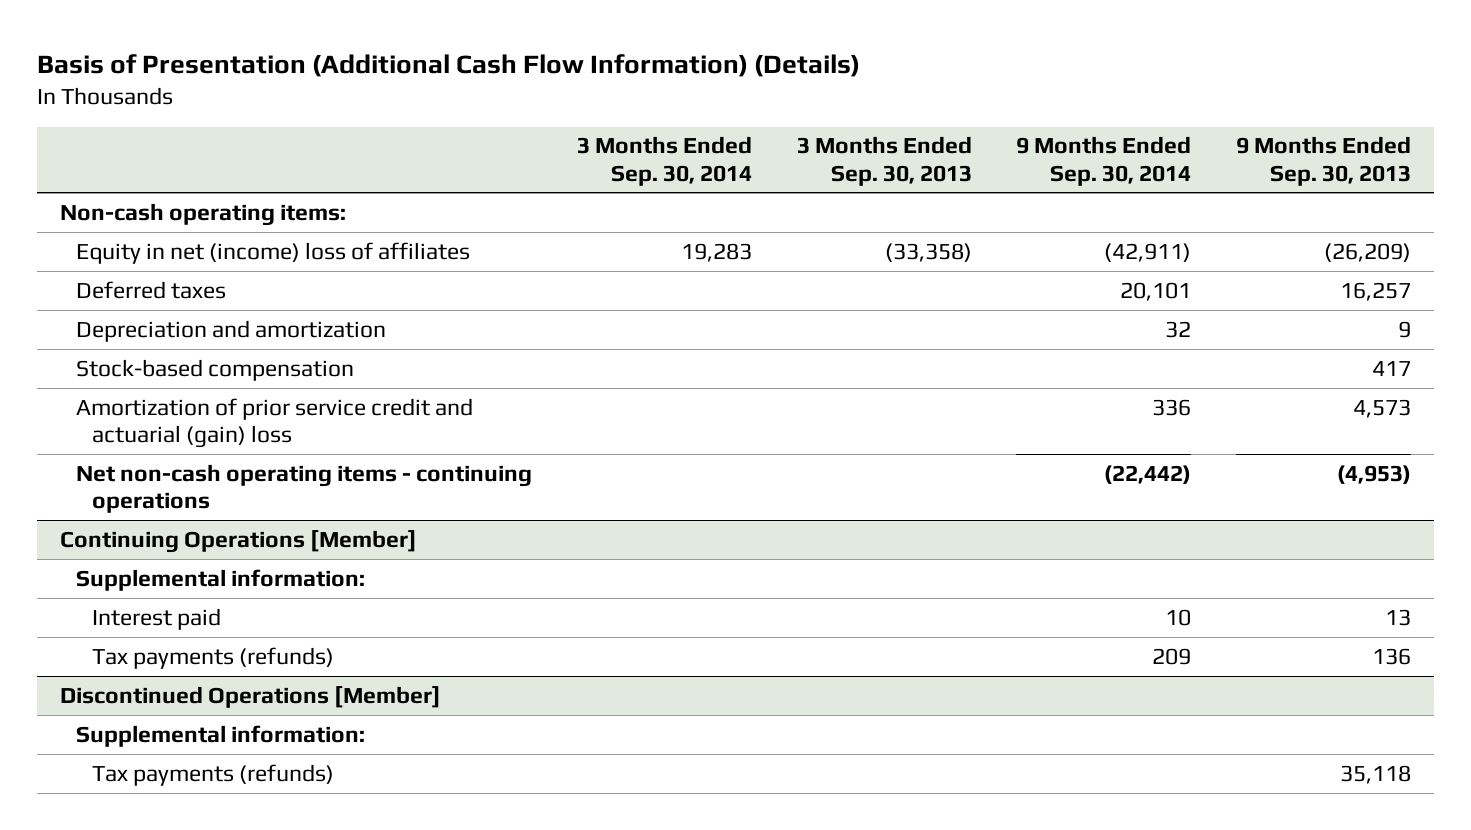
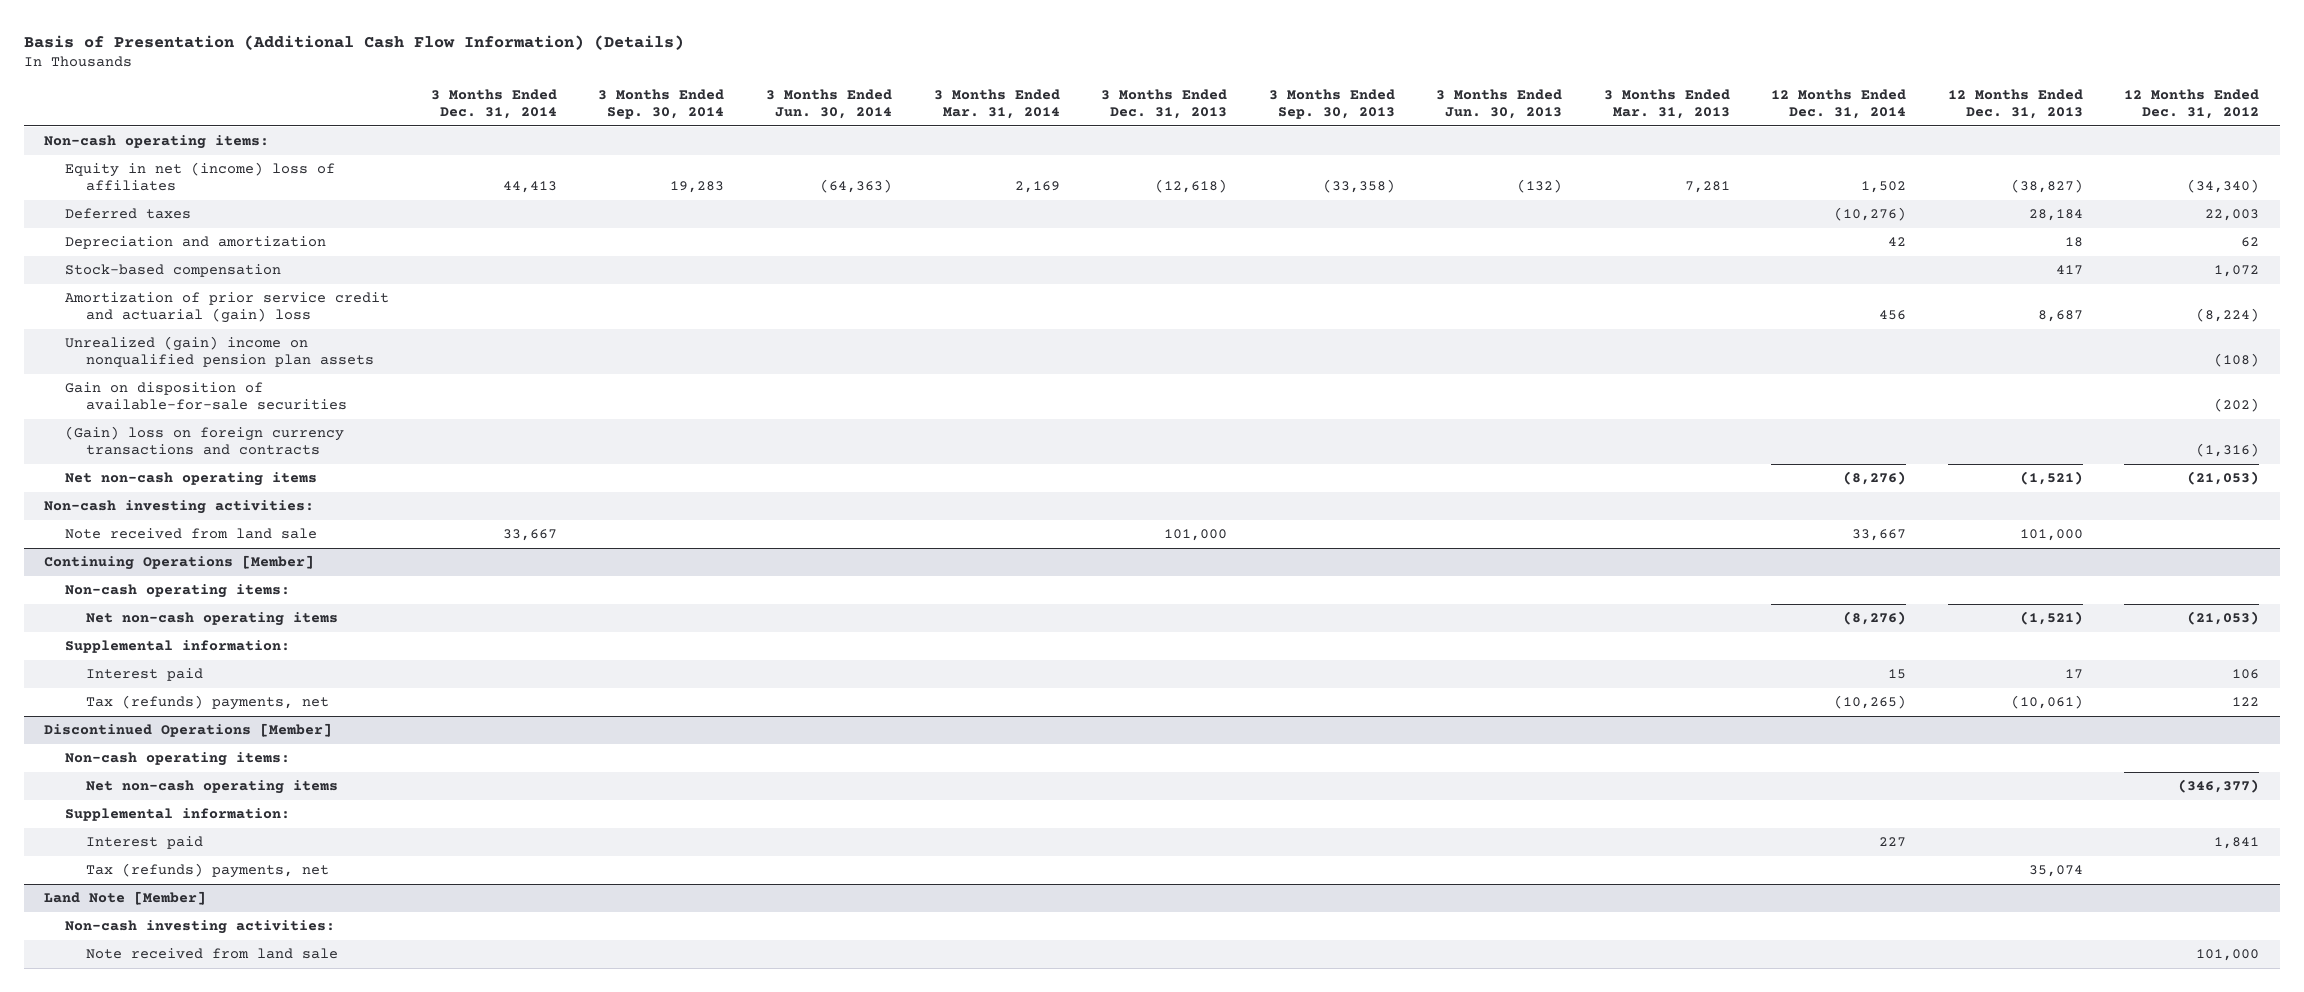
[1016,136,1192,186] 9 Months Ended Sep. 30, 2014 -> none
[1236,136,1412,186] 9 Months Ended Sep. 30, 2013 -> none
none -> [430,89,557,120] 3 Months Ended Dec. 31, 2014
none -> [766,89,893,120] 3 Months Ended Jun. 30, 2014
none -> [933,89,1060,120] 3 Months Ended Mar. 31, 2014
none -> [1101,89,1228,120] 3 Months Ended Dec. 31, 2013
none -> [1436,89,1563,120] 3 Months Ended Jun. 30, 2013
none -> [1603,89,1730,120] 3 Months Ended Mar. 31, 2013
none -> [1771,89,1907,120] 12 Months Ended Dec. 31, 2014
none -> [1947,89,2083,120] 12 Months Ended Dec. 31, 2013
none -> [2124,89,2260,120] 12 Months Ended Dec. 31, 2012
none -> [65,336,375,368] Unrealized (gain) income on nonqualified pension plan assets
none -> [65,382,348,411] Gain on disposition of available-for-sale securities
none -> [65,426,345,456] (Gain) loss on foreign currency transactions and contracts
[76,463,533,514] Net non-cash operating items - continuing operations -> [65,472,318,487] Net non-cash operating items
none -> [44,500,315,515] Non-cash investing activities:
none -> [65,528,318,540] Note received from land sale
none -> [65,584,291,599] Non-cash operating items:
none -> [86,612,339,627] Net non-cash operating items
[92,646,335,669] Tax payments (refunds) -> [86,695,330,711] Tax (refunds) payments, net
none -> [65,752,291,767] Non-cash operating items:
none -> [86,780,339,795] Net non-cash operating items
none -> [86,836,204,850] Interest paid
[92,763,335,786] Tax payments (refunds) -> [86,863,330,879] Tax (refunds) payments, net
none -> [44,891,207,906] Land Note [Member]
none -> [65,920,336,935] Non-cash investing activities:
none -> [86,948,339,960] Note received from land sale

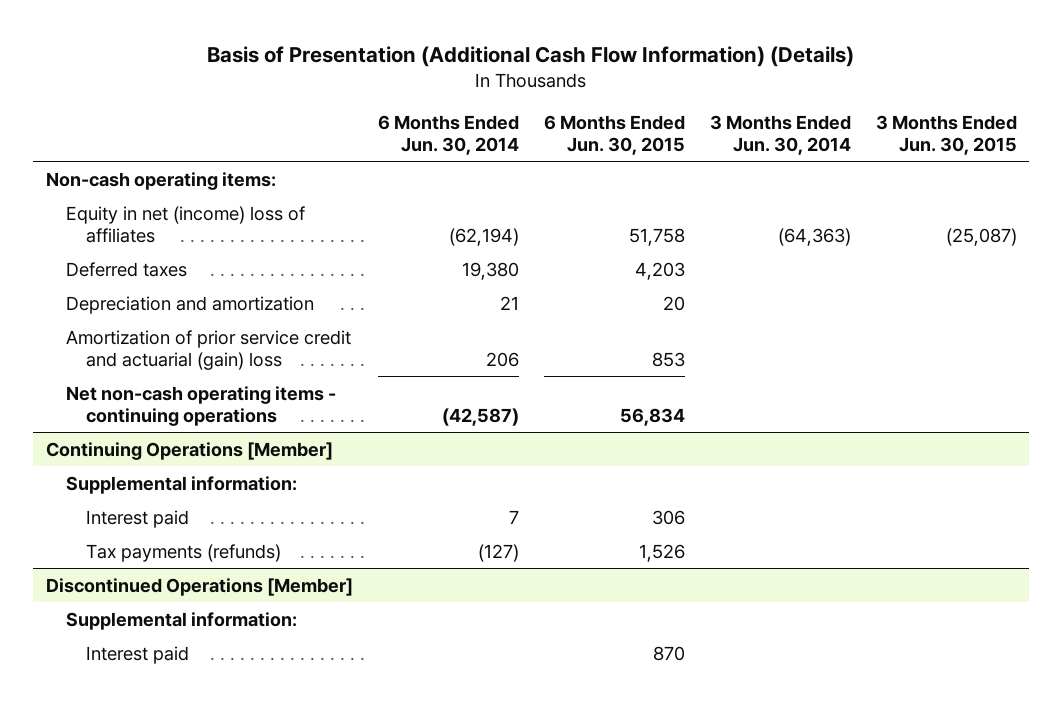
[430,89,557,120] 3 Months Ended Dec. 31, 2014 -> none
[598,89,725,120] 3 Months Ended Sep. 30, 2014 -> none
[933,89,1060,120] 3 Months Ended Mar. 31, 2014 -> none
[1101,89,1228,120] 3 Months Ended Dec. 31, 2013 -> none
[1268,89,1395,120] 3 Months Ended Sep. 30, 2013 -> none
[1436,89,1563,120] 3 Months Ended Jun. 30, 2013 -> none
[1603,89,1730,120] 3 Months Ended Mar. 31, 2013 -> none
[1771,89,1907,120] 12 Months Ended Dec. 31, 2014 -> none
[1947,89,2083,120] 12 Months Ended Dec. 31, 2013 -> none
[2124,89,2260,120] 12 Months Ended Dec. 31, 2012 -> none
none -> [377,114,519,155] 6 Months Ended Jun. 30, 2014
none -> [543,114,685,155] 6 Months Ended Jun. 30, 2015
none -> [875,114,1017,155] 3 Months Ended Jun. 30, 2015
[65,264,282,278] Stock-based compensation -> none
[65,336,375,368] Unrealized (gain) income on nonqualified pension plan assets -> none
[65,382,348,411] Gain on disposition of available-for-sale securities -> none
[65,426,345,456] (Gain) loss on foreign currency transactions and contracts -> none
[44,500,315,515] Non-cash investing activities: -> none
[65,528,318,540] Note received from land sale -> none
[65,472,318,487] Net non-cash operating items -> [65,385,336,426] Net non-cash operating items - continuing operations
[65,584,291,599] Non-cash operating items: -> none
[86,612,339,627] Net non-cash operating items -> none
[86,695,330,711] Tax (refunds) payments, net -> [85,543,281,562] Tax payments (refunds)
[65,752,291,767] Non-cash operating items: -> none
[86,780,339,795] Net non-cash operating items -> none
[86,863,330,879] Tax (refunds) payments, net -> none
[44,891,207,906] Land Note [Member] -> none
[65,920,336,935] Non-cash investing activities: -> none
[86,948,339,960] Note received from land sale -> none

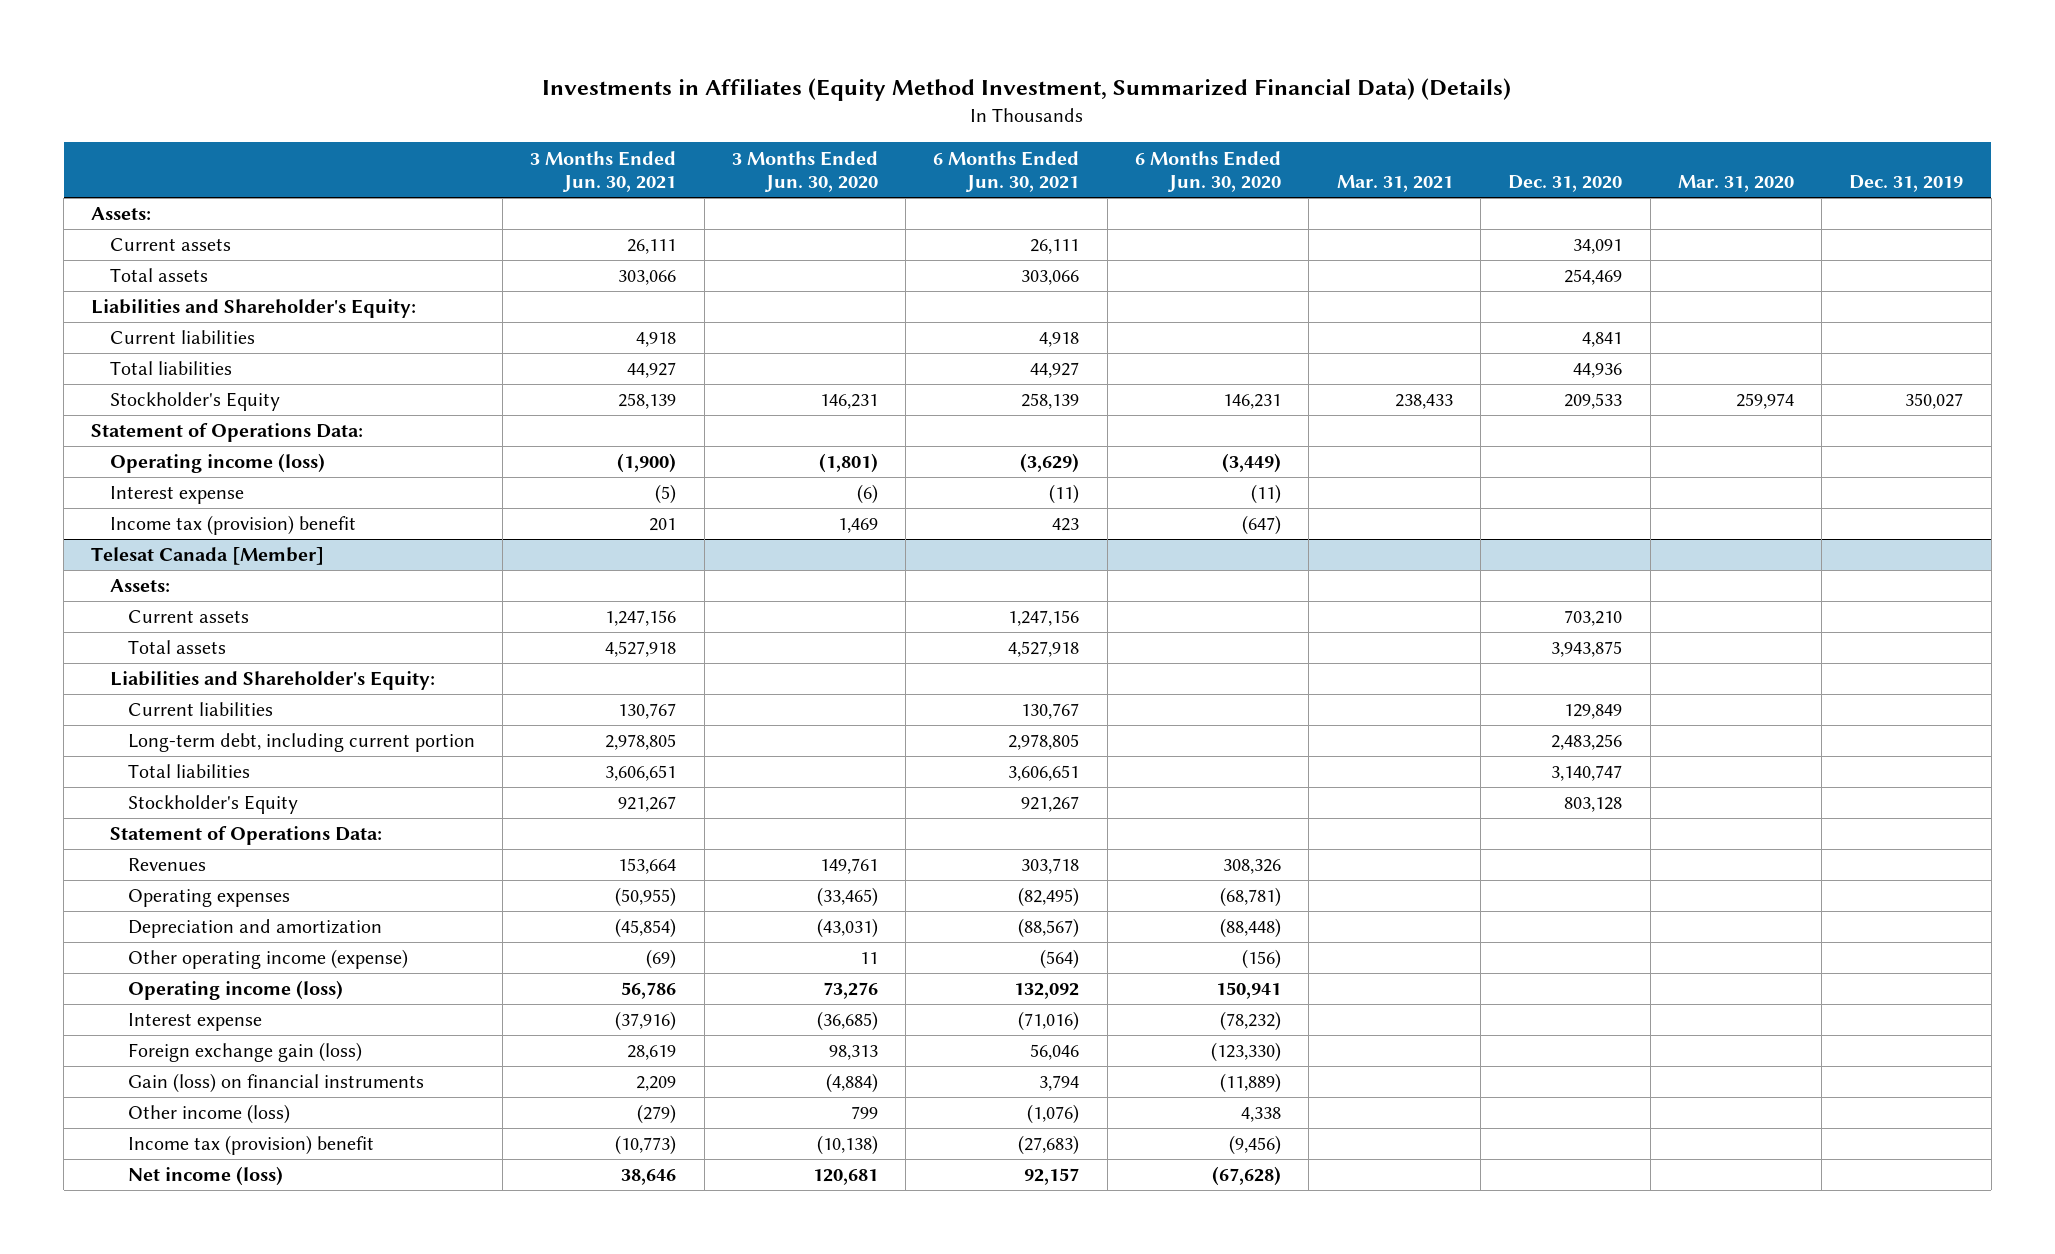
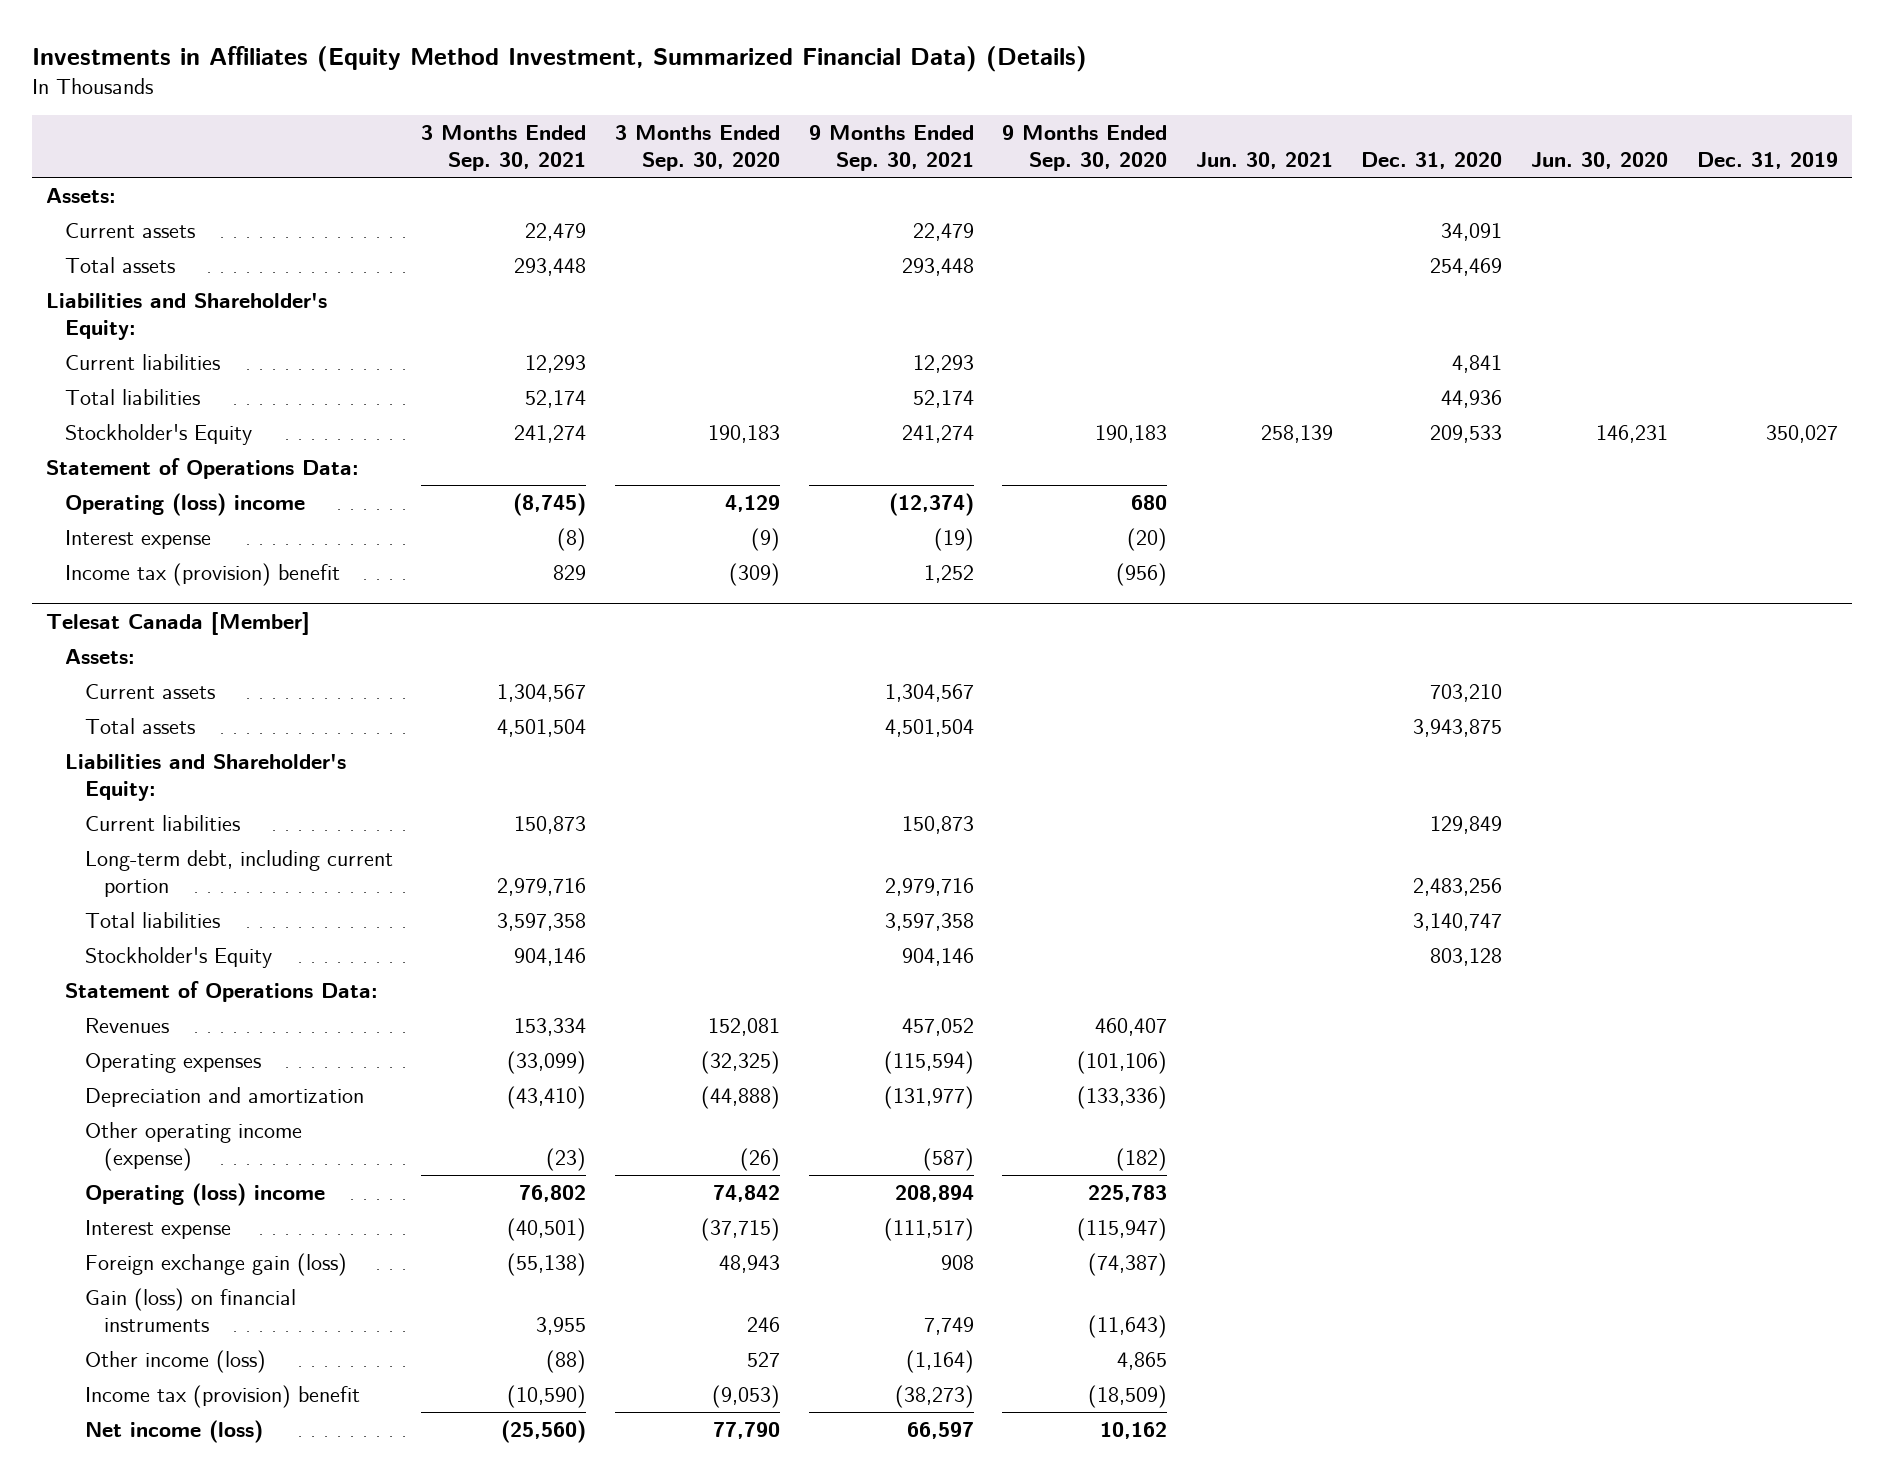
[530,150,677,192] 3 Months Ended Jun. 30, 2021 -> none
[731,150,878,192] 3 Months Ended Jun. 30, 2020 -> none
[933,150,1080,192] 6 Months Ended Jun. 30, 2021 -> none
[1135,150,1282,192] 6 Months Ended Jun. 30, 2020 -> none
[1336,174,1453,192] Mar. 31, 2021 -> none
[1677,174,1794,192] Mar. 31, 2020 -> none
none -> [421,124,587,172] 3 Months Ended Sep. 30, 2021
none -> [614,124,780,172] 3 Months Ended Sep. 30, 2020
none -> [808,124,974,172] 9 Months Ended Sep. 30, 2021
none -> [1002,124,1168,172] 9 Months Ended Sep. 30, 2020
none -> [1195,152,1333,170] Jun. 30, 2021
none -> [1531,152,1669,170] Jun. 30, 2020
[109,453,325,474] Operating income (loss) -> [65,492,306,516] Operating (loss) income
[127,980,343,1001] Operating income (loss) -> [84,1182,325,1206] Operating (loss) income

